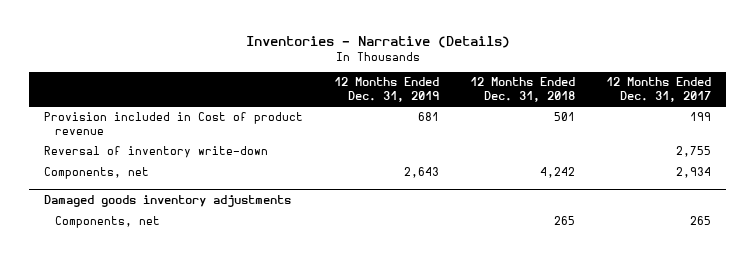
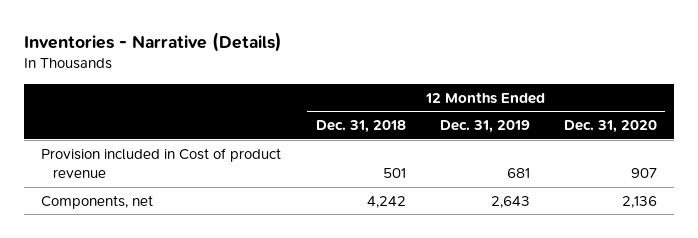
[605,77,711,103] 12 Months Ended Dec. 31, 2017 -> none
none -> [563,120,657,134] Dec. 31, 2020
[44,146,269,159] Reversal of inventory write-down -> none
[44,195,292,208] Damaged goods inventory adjustments -> none
[55,216,161,229] Components, net -> none

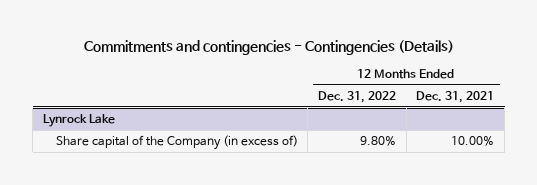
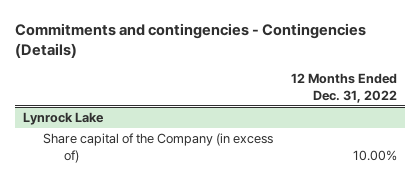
[416,90,495,103] Dec. 31, 2021 -> none
[360,136,397,147] 9.80% -> [352,149,397,161] 10.00%

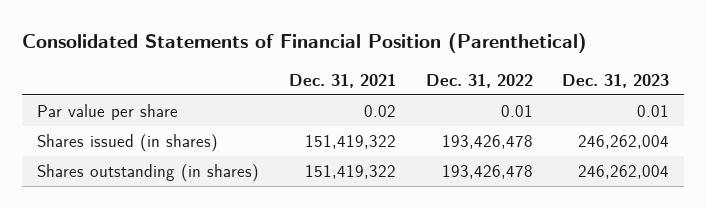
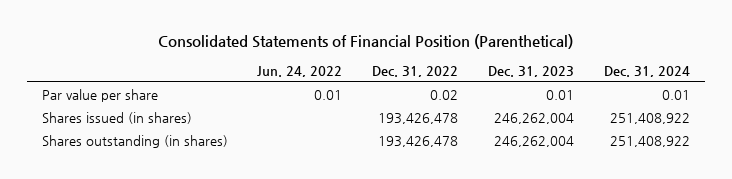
[288,73,396,88] Dec. 31, 2021 -> none
none -> [257,65,343,77] Jun. 24, 2022
none -> [603,65,690,77] Dec. 31, 2024
[500,104,533,117] 0.01 -> [430,89,459,100] 0.02

